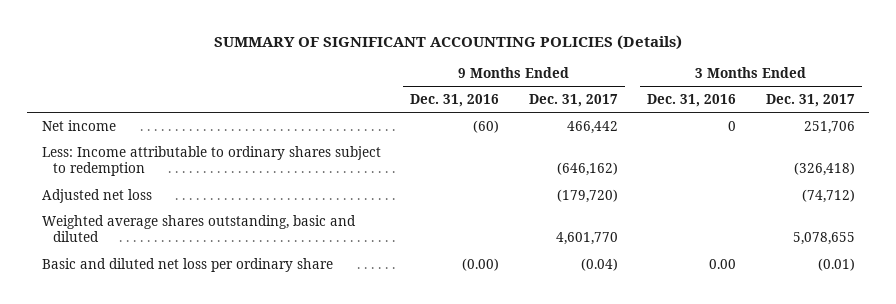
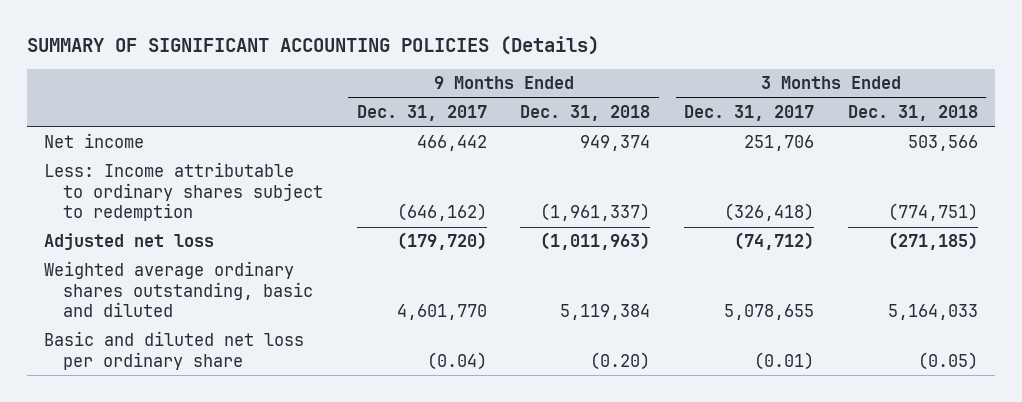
[410,94,500,108] Dec. 31, 2016 -> none
[647,94,737,108] Dec. 31, 2016 -> none
none -> [520,105,651,122] Dec. 31, 2018
none -> [847,105,978,122] Dec. 31, 2018
[41,214,356,243] Weighted average shares outstanding, basic and diluted -> [43,261,313,318] Weighted average ordinary shares outstanding, basic and diluted

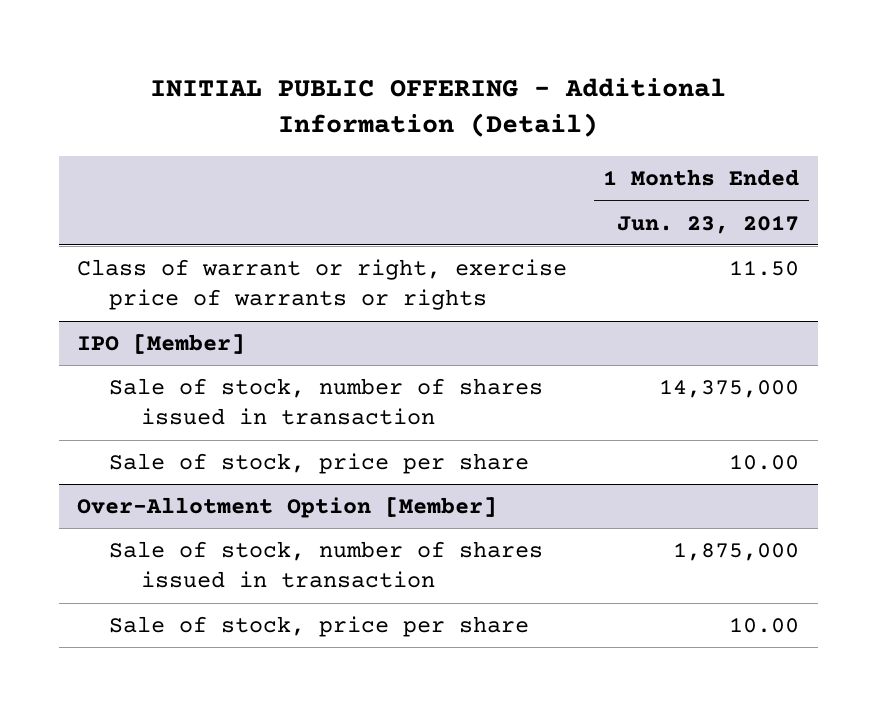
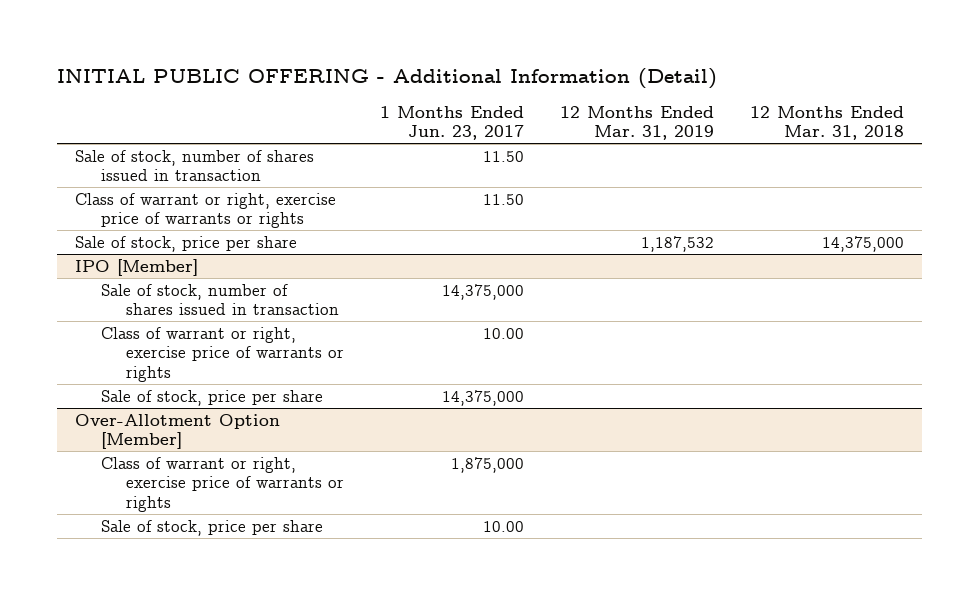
none -> [559,105,714,141] 12 Months Ended Mar. 31, 2019
none -> [749,105,904,141] 12 Months Ended Mar. 31, 2018
none -> [75,149,315,182] Sale of stock, number of shares issued in transaction
none -> [75,235,298,252] Sale of stock, price per share
none -> [100,326,344,382] Class of warrant or right, exercise price of warrants or rights
[729,454,800,471] 10.00 -> [441,389,524,406] 14,375,000
[108,541,543,589] Sale of stock, number of shares issued in transaction -> [100,456,344,512] Class of warrant or right, exercise price of warrants or rights

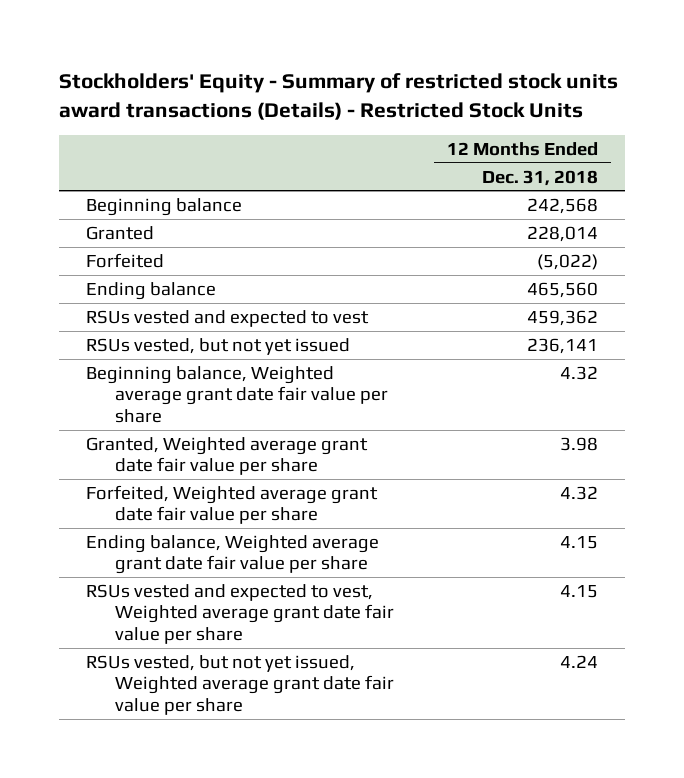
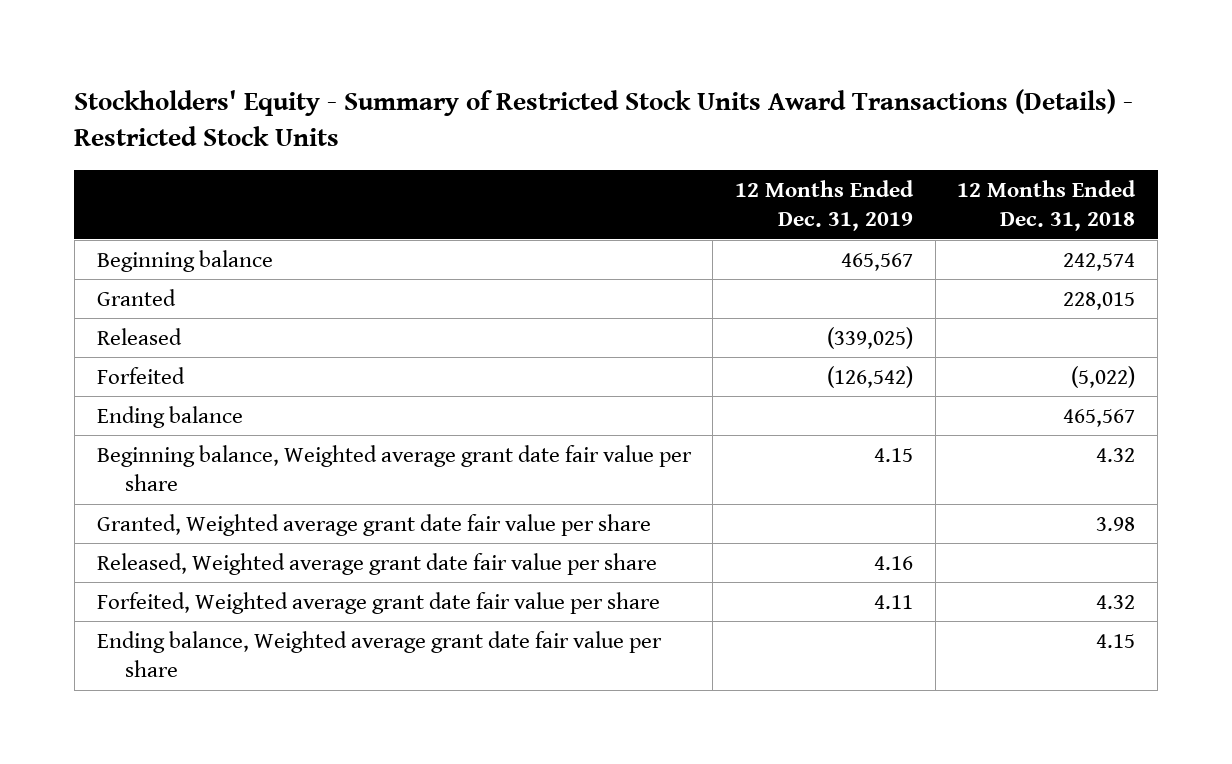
[59,73,619,120] Stockholders' Equity - Summary of restricted stock units award transactions (Details) - Restricted Stock Units -> [74,89,1134,147] Stockholders' Equity - Summary of Restricted Stock Units Award Transactions (Details) - Restricted Stock Units
none -> [734,179,914,232] 12 Months Ended Dec. 31, 2019
[527,197,599,214] 242,568 -> [1063,252,1136,271] 242,574
[527,225,599,242] 228,014 -> [1063,291,1136,310] 228,015
none -> [96,327,182,345] Released
[86,309,370,327] RSUs vested and expected to vest -> none
[86,337,351,355] RSUs vested, but not yet issued -> none
[527,281,599,298] 465,560 -> [1063,408,1136,427] 465,567
none -> [96,552,657,575] Released, Weighted average grant date fair value per share
[86,583,394,644] RSUs vested and expected to vest, Weighted average grant date fair value per share -> none
[86,654,394,715] RSUs vested, but not yet issued, Weighted average grant date fair value per share -> none

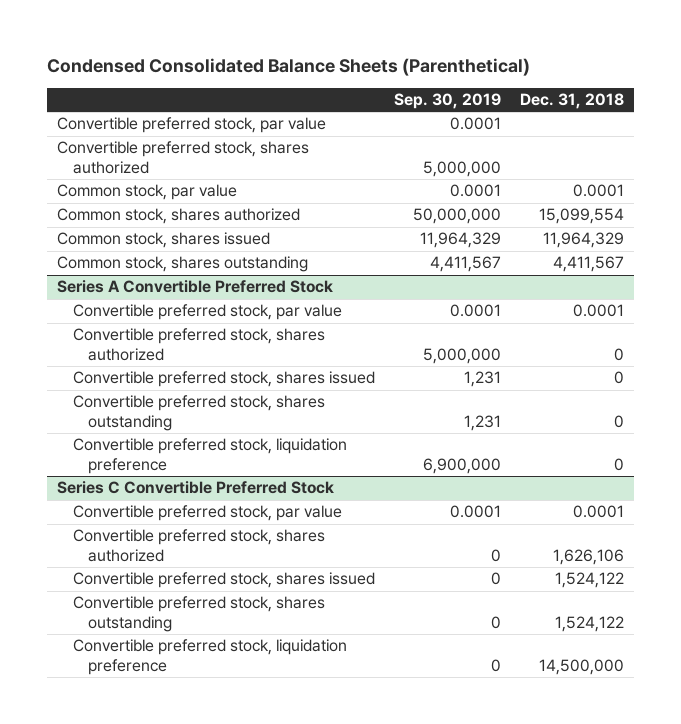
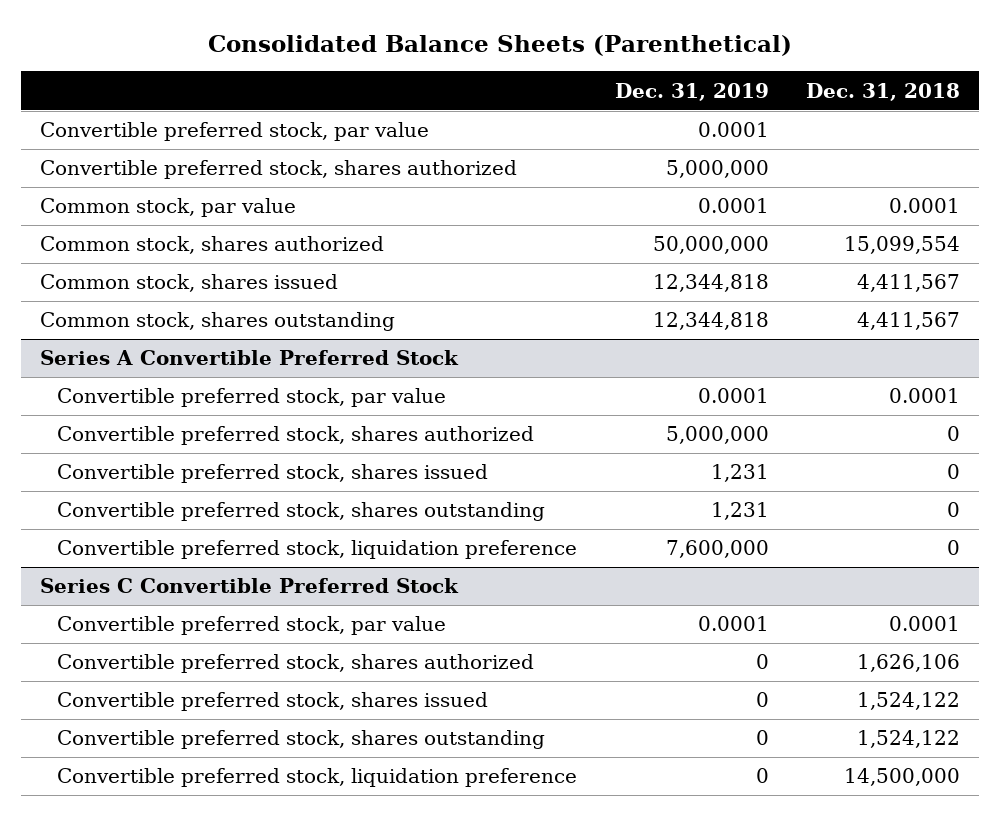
[47,57,531,76] Condensed Consolidated Balance Sheets (Parenthetical) -> [207,34,792,56] Consolidated Balance Sheets (Parenthetical)
[394,93,502,110] Sep. 30, 2019 -> none
none -> [614,82,769,101] Dec. 31, 2019
[543,232,625,249] 11,964,329 -> [857,274,961,293] 4,411,567

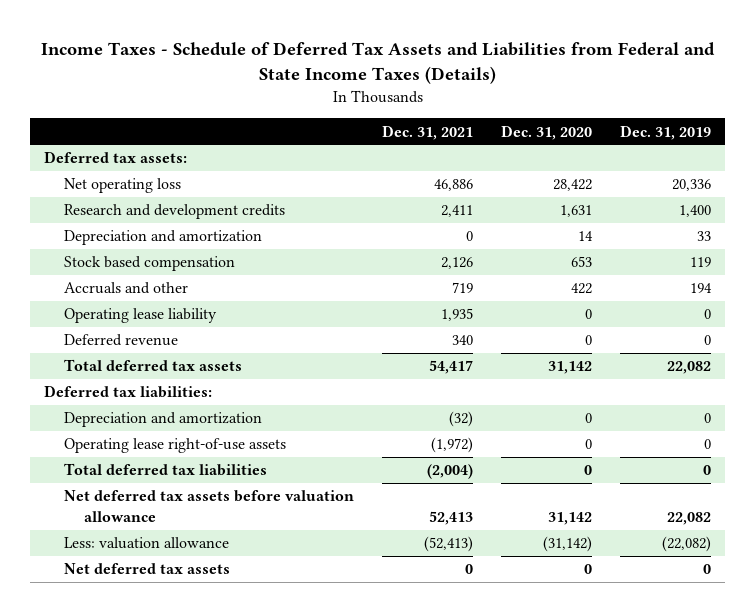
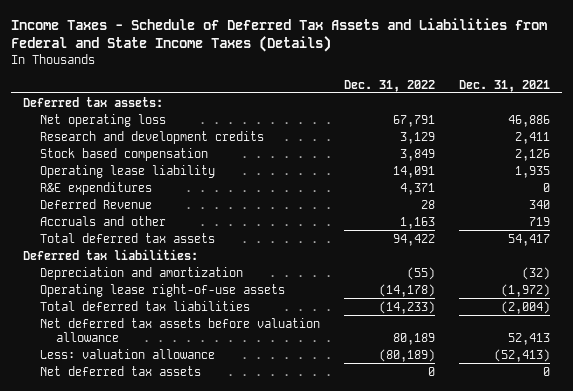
[501,124,593,140] Dec. 31, 2020 -> none
[620,124,712,140] Dec. 31, 2019 -> none
none -> [343,79,435,92] Dec. 31, 2022
[64,230,263,246] Depreciation and amortization -> none
none -> [39,181,152,195] R&E expenditures
[64,334,179,347] Deferred revenue -> [39,198,152,209] Deferred Revenue
[64,282,189,295] Accruals and other -> [39,215,166,226] Accruals and other

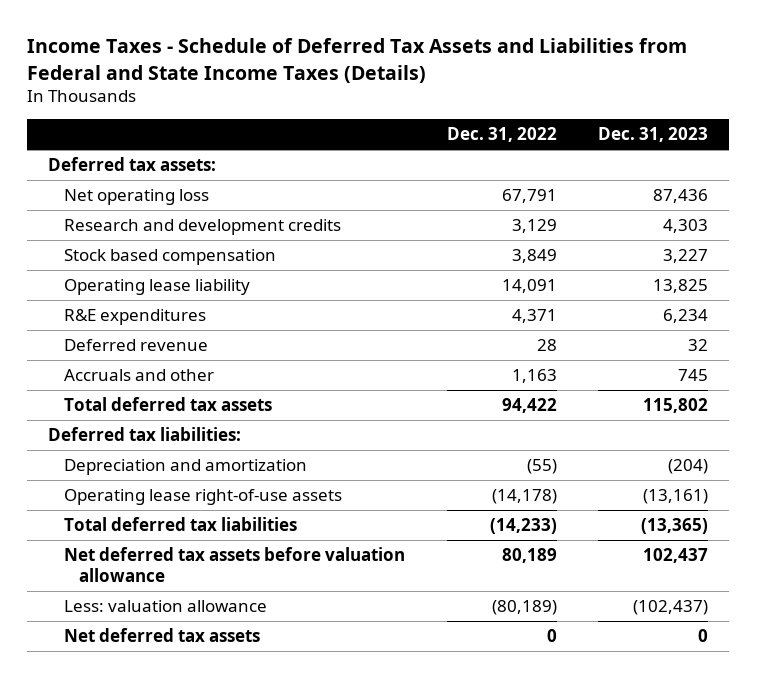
[458,79,550,92] Dec. 31, 2021 -> none
none -> [598,127,709,143] Dec. 31, 2023
[39,198,152,209] Deferred Revenue -> [63,339,208,352] Deferred revenue

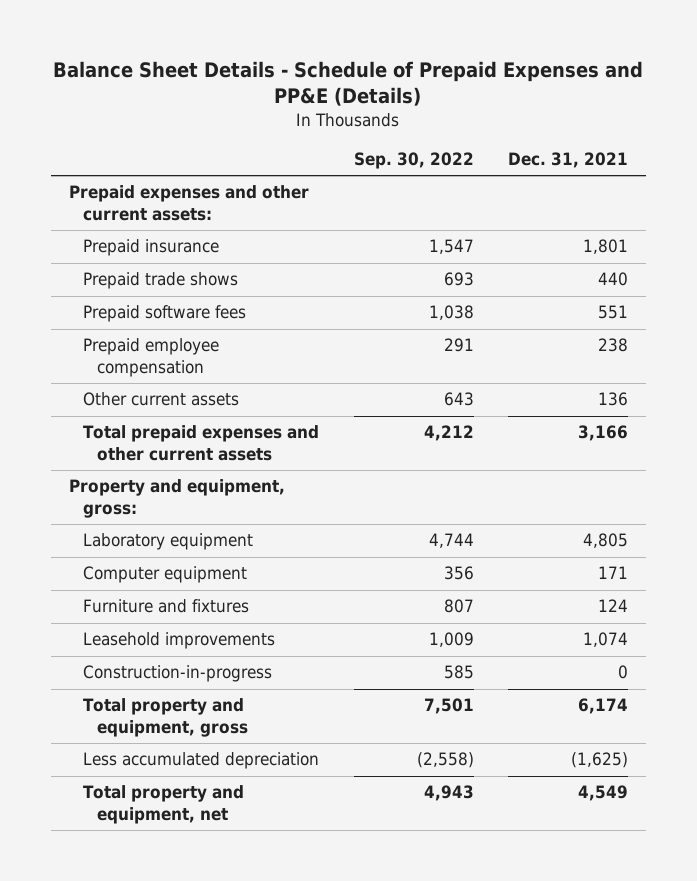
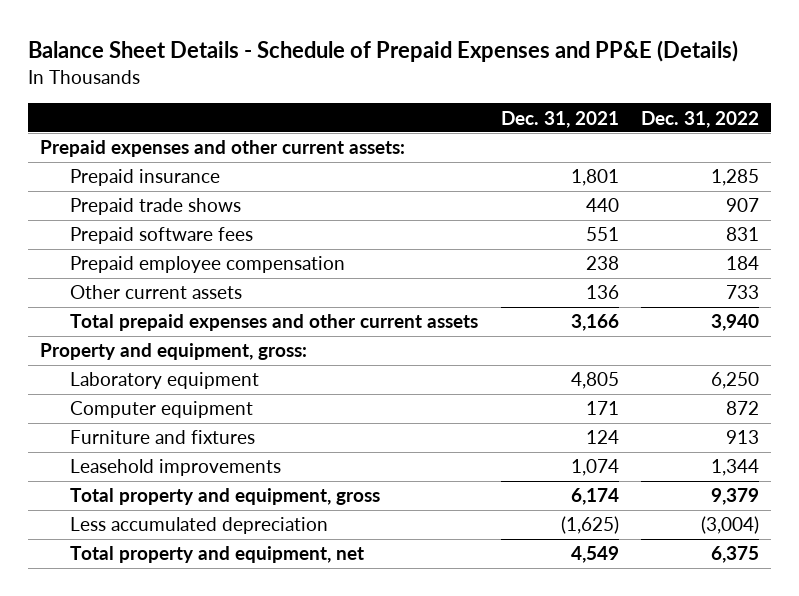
[353,152,474,170] Sep. 30, 2022 -> none
none -> [641,110,760,128] Dec. 31, 2022
[82,665,272,683] Construction-in-progress -> none

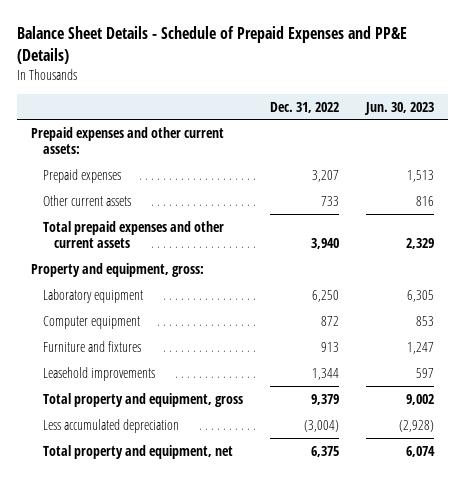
[500,110,619,128] Dec. 31, 2021 -> none
none -> [364,101,435,115] Jun. 30, 2023
[69,198,241,216] Prepaid trade shows -> none
[69,227,253,245] Prepaid software fees -> none
[69,256,345,274] Prepaid employee compensation -> none
[69,169,220,187] Prepaid insurance -> [42,168,121,183] Prepaid expenses
[711,169,760,187] 1,285 -> [311,169,339,182] 3,207

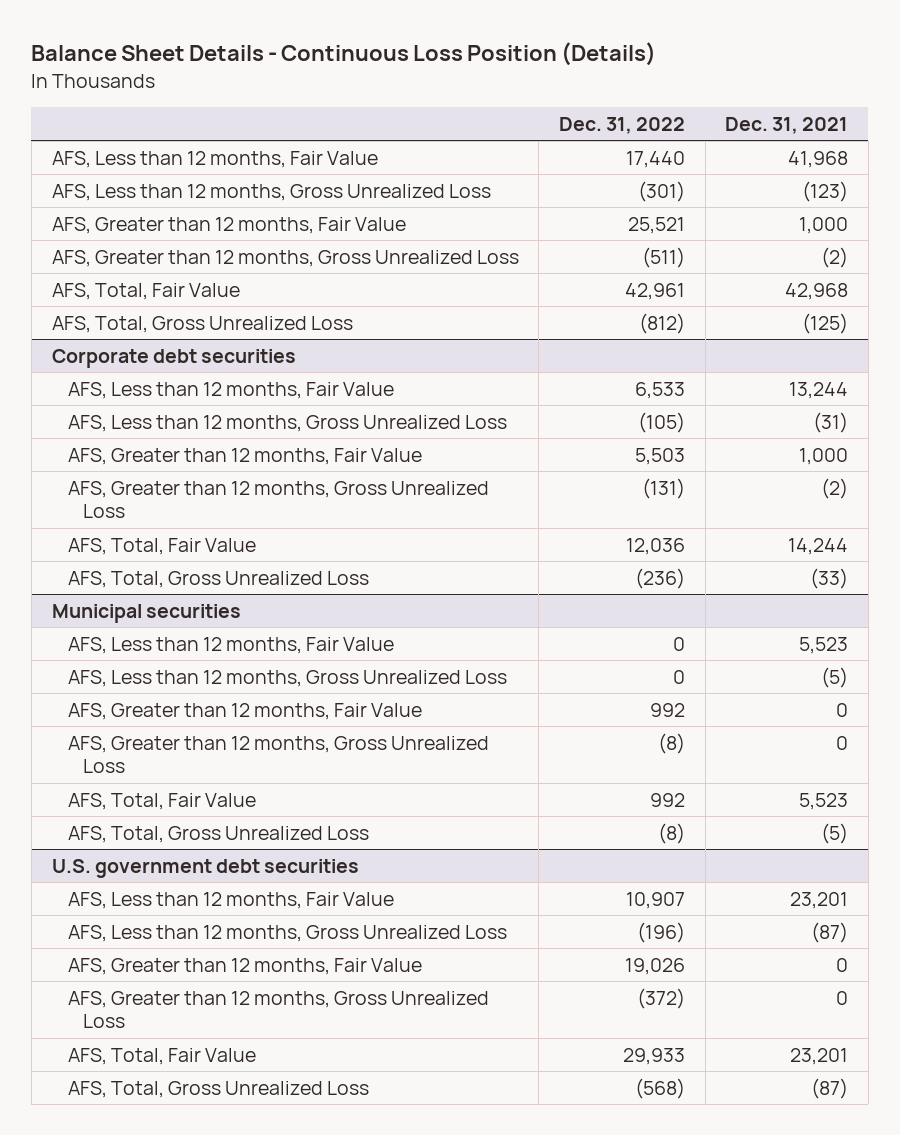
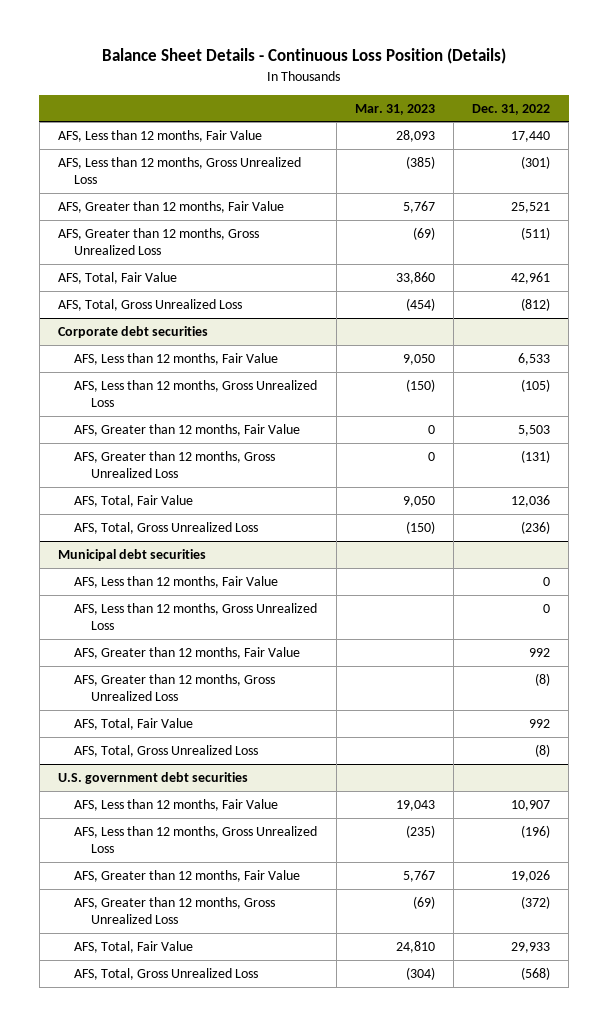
[725,116,849,134] Dec. 31, 2021 -> none
none -> [354,103,435,115] Mar. 31, 2023
[51,603,241,623] Municipal securities -> [58,548,207,561] Municipal debt securities

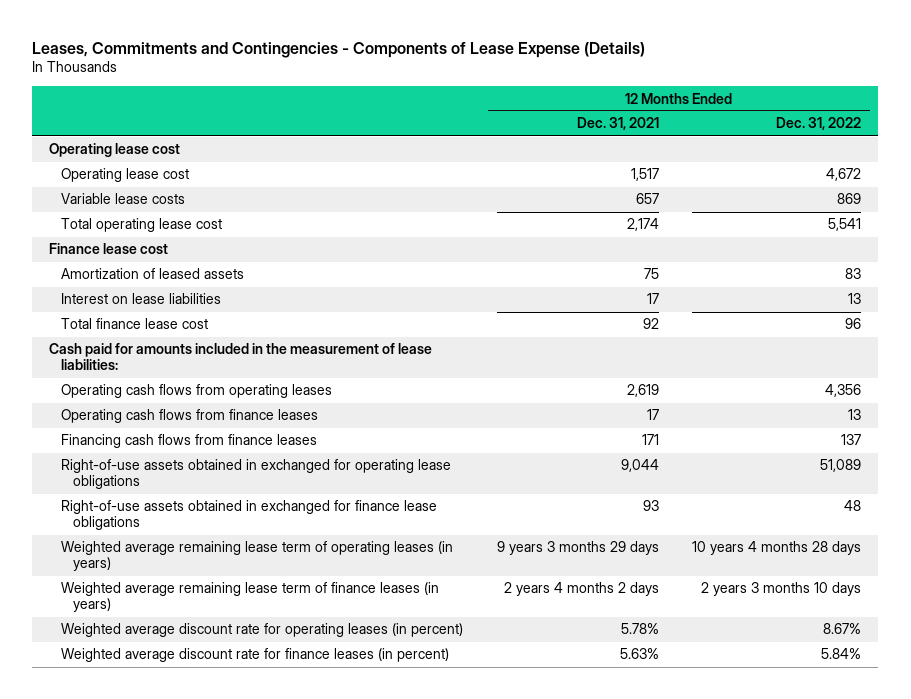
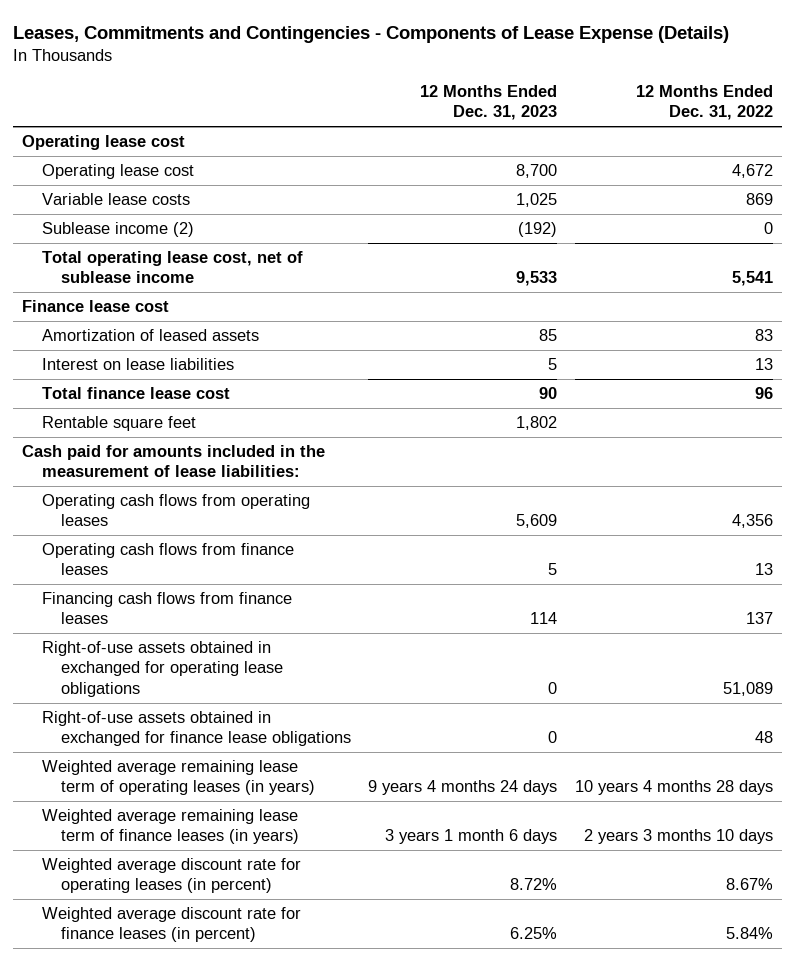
[576,117,659,131] Dec. 31, 2021 -> none
none -> [420,85,558,121] 12 Months Ended Dec. 31, 2023
none -> [41,222,194,238] Sublease income (2)
[60,218,222,233] Total operating lease cost -> [41,251,303,284] Total operating lease cost, net of sublease income
none -> [41,416,196,432] Rentable square feet

